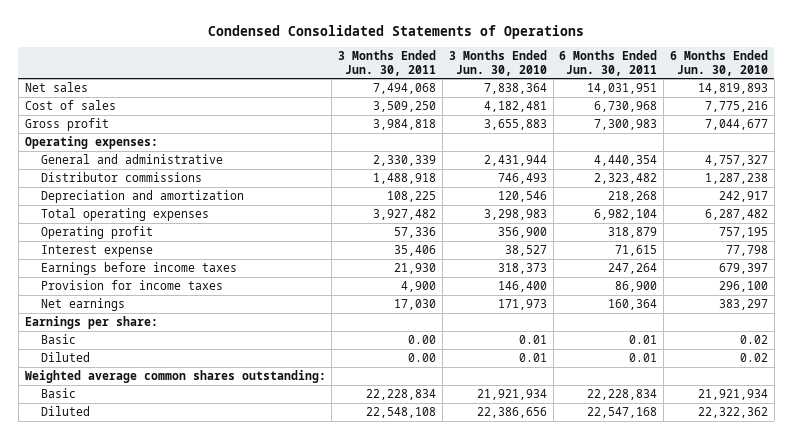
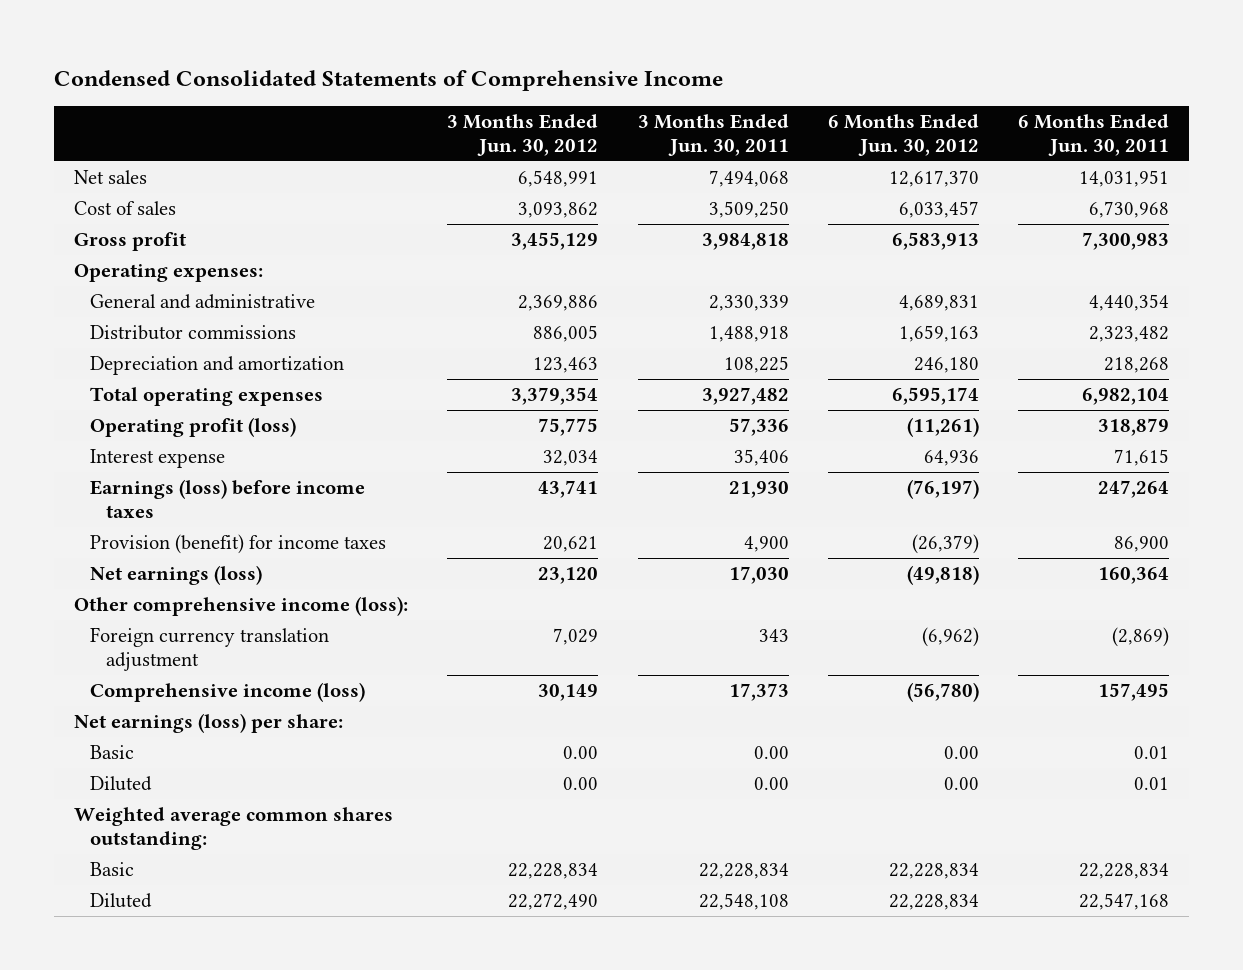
[208,24,585,39] Condensed Consolidated Statements of Operations -> [54,69,724,91] Condensed Consolidated Statements of Comprehensive Income
[448,50,547,76] 3 Months Ended Jun. 30, 2010 -> none
[669,50,768,76] 6 Months Ended Jun. 30, 2010 -> none
none -> [447,114,599,156] 3 Months Ended Jun. 30, 2012
none -> [827,114,979,156] 6 Months Ended Jun. 30, 2012
[40,225,153,239] Operating profit -> [90,416,297,437] Operating profit (loss)
[40,261,237,275] Earnings before income taxes -> [90,478,366,518] Earnings (loss) before income taxes
[40,279,223,290] Provision for income taxes -> [90,533,387,554] Provision (benefit) for income taxes
[40,297,125,311] Net earnings -> [90,564,263,585] Net earnings (loss)
none -> [74,595,409,616] Other comprehensive income (loss):
none -> [90,626,330,671] Foreign currency translation adjustment
none -> [90,681,366,702] Comprehensive income (loss)
[24,315,158,329] Earnings per share: -> [74,712,344,733] Net earnings (loss) per share:

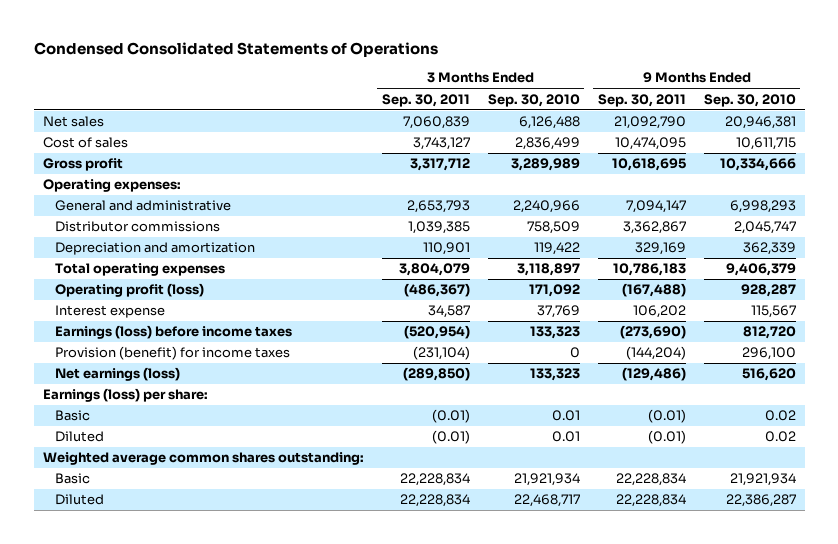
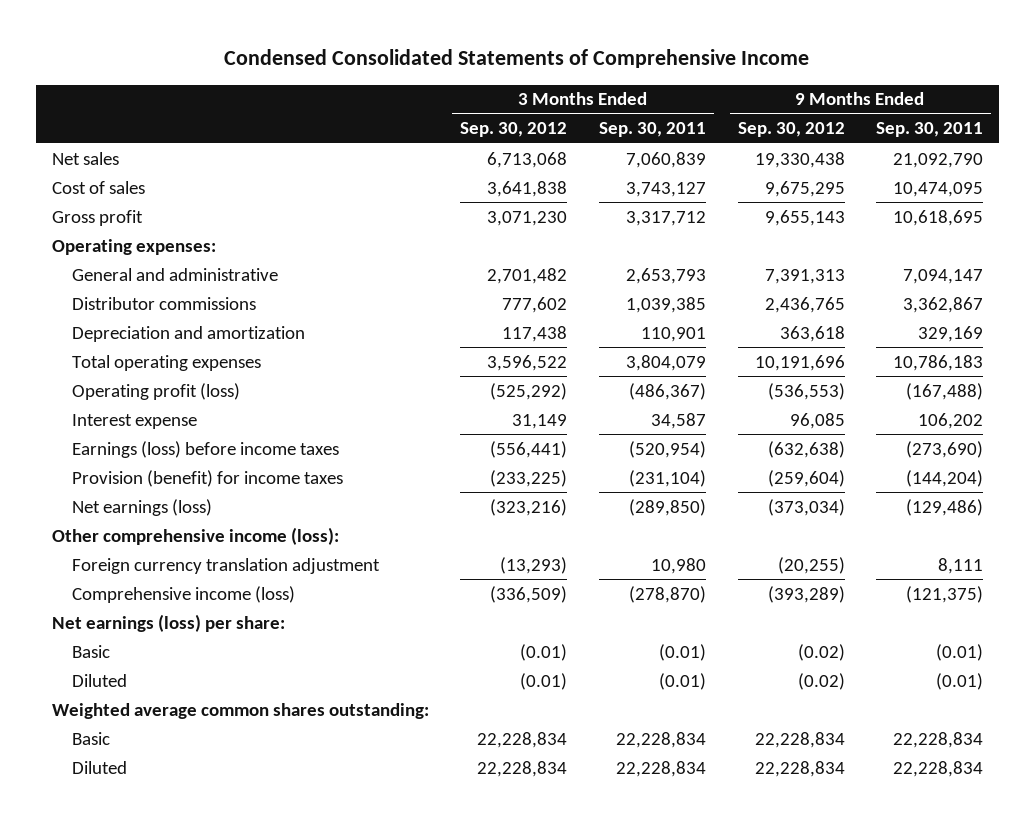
[33,41,438,57] Condensed Consolidated Statements of Operations -> [224,49,810,69] Condensed Consolidated Statements of Comprehensive Income
[487,93,580,107] Sep. 30, 2010 -> none
[703,93,796,107] Sep. 30, 2010 -> none
none -> [460,122,568,138] Sep. 30, 2012
none -> [737,122,845,138] Sep. 30, 2012
none -> [51,526,339,545] Other comprehensive income (loss):
none -> [72,557,381,574] Foreign currency translation adjustment
none -> [72,585,296,603] Comprehensive income (loss)
[42,388,208,403] Earnings (loss) per share: -> [51,613,285,632] Net earnings (loss) per share:

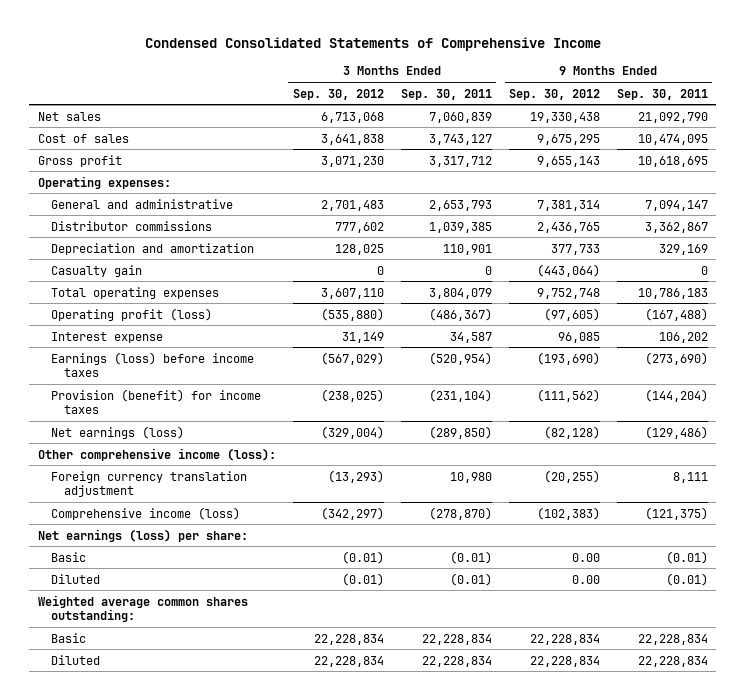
[487,267,568,284] 2,701,482 -> [320,199,384,211] 2,701,483
[764,268,845,284] 7,391,313 -> [536,199,600,211] 7,381,314
[502,325,568,342] 117,438 -> [334,243,384,255] 128,025
[779,325,845,342] 363,618 -> [550,243,600,255] 377,733
none -> [50,264,142,277] Casualty gain
[487,354,568,371] 3,596,522 -> [320,287,384,299] 3,607,110
[754,354,845,371] 10,191,696 -> [536,287,600,299] 9,752,748
[490,382,568,400] (525,292) -> [320,307,384,321] (535,880)
[767,382,845,400] (536,553) -> [543,307,600,321] (97,605)
[490,440,568,458] (556,441) -> [320,351,384,365] (567,029)
[767,440,845,458] (632,638) -> [536,351,600,365] (193,690)
[490,469,568,487] (233,225) -> [320,388,384,402] (238,025)
[767,469,845,487] (259,604) -> [536,388,600,402] (111,562)
[490,498,568,516] (323,216) -> [320,425,384,439] (329,004)
[767,498,845,516] (373,034) -> [543,425,600,439] (82,128)
[490,585,568,603] (336,509) -> [320,506,384,520] (342,297)
[767,585,845,603] (393,289) -> [536,506,600,520] (102,383)
[797,643,845,661] (0.02) -> [571,552,600,562] 0.00
[797,672,845,690] (0.02) -> [571,574,600,584] 0.00

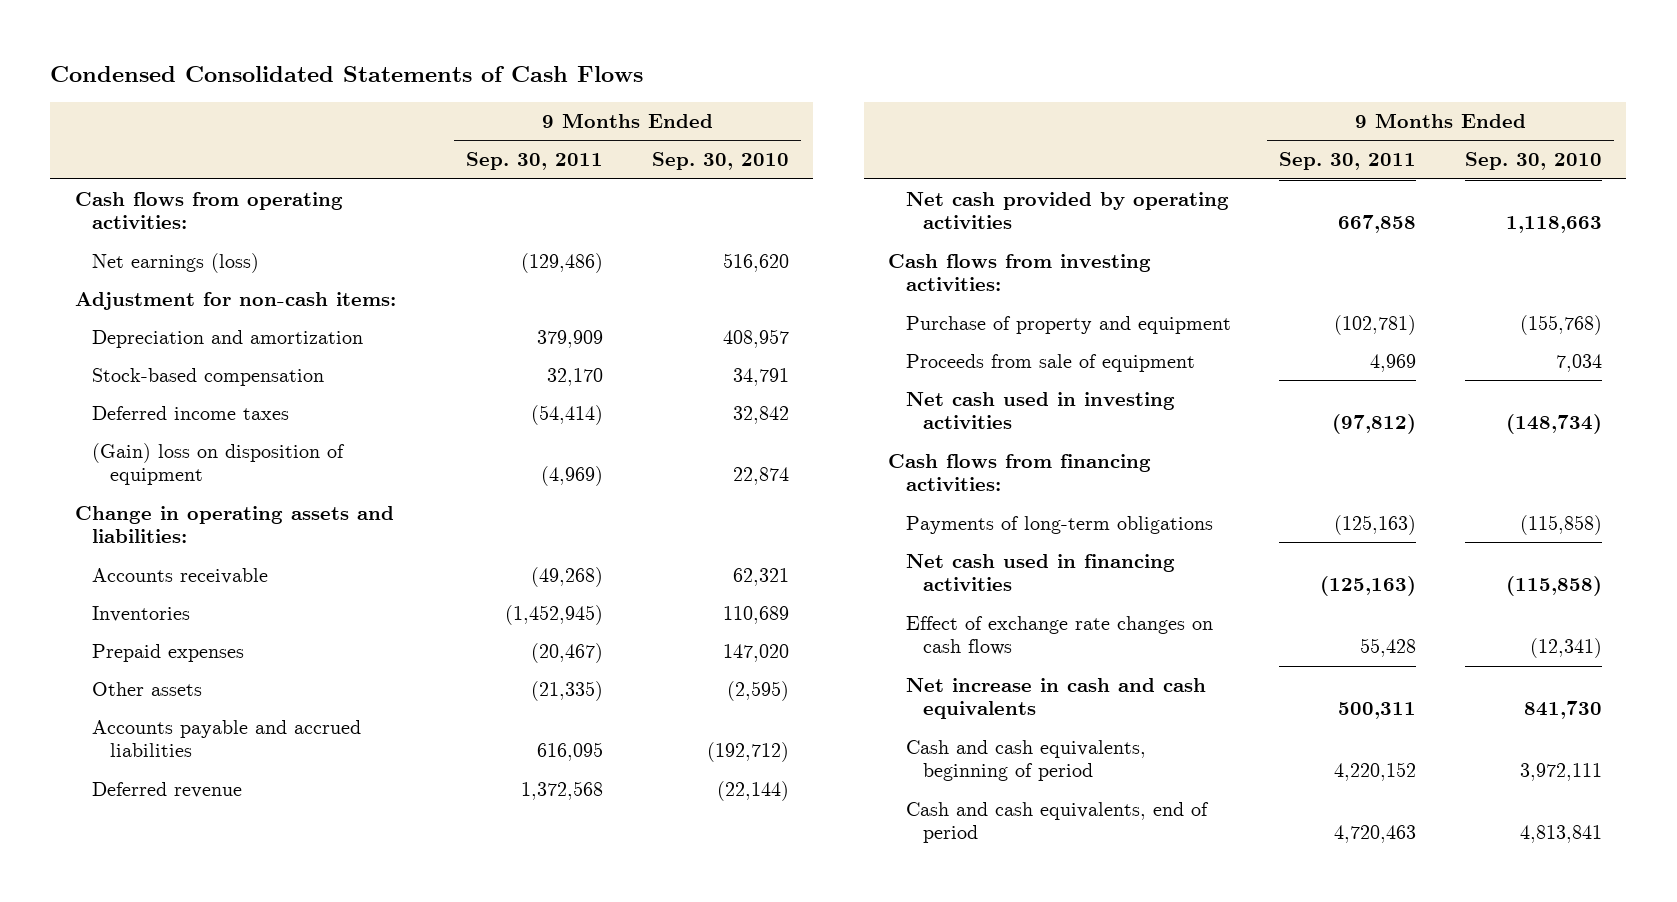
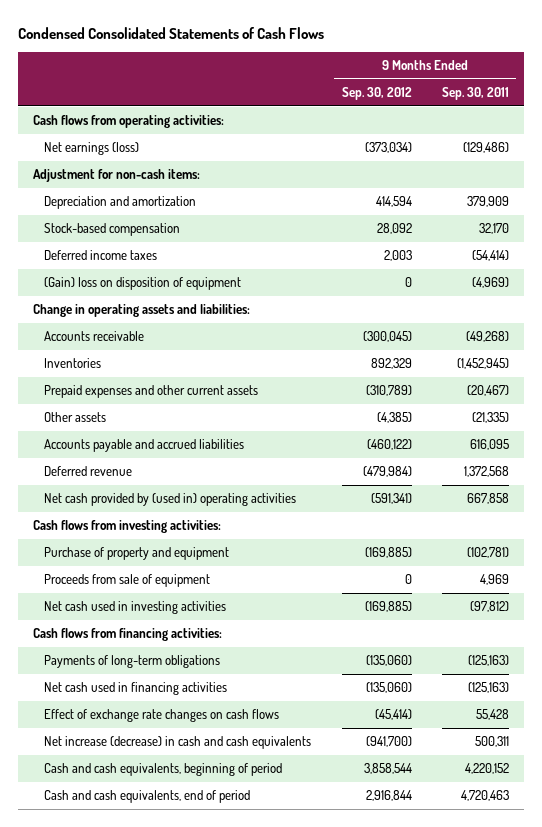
[651,152,789,171] Sep. 30, 2010 -> none
none -> [341,87,412,101] Sep. 30, 2012
[92,644,245,663] Prepaid expenses -> [44,385,259,399] Prepaid expenses and other current assets
[905,192,1229,230] Net cash provided by operating activities -> [44,493,297,507] Net cash provided by (used in) operating activities
[905,678,1206,720] Net increase in cash and cash equivalents -> [44,736,312,750] Net increase (decrease) in cash and cash equivalents

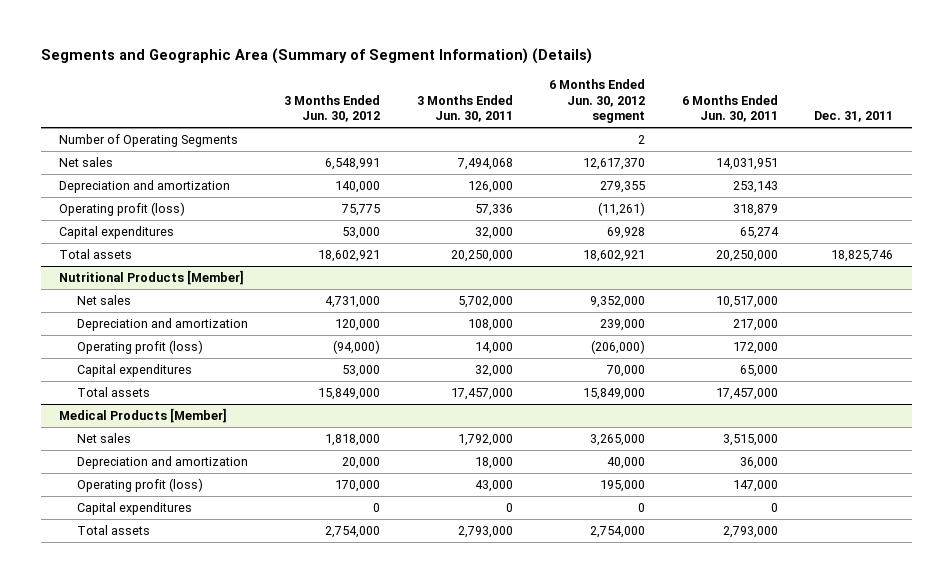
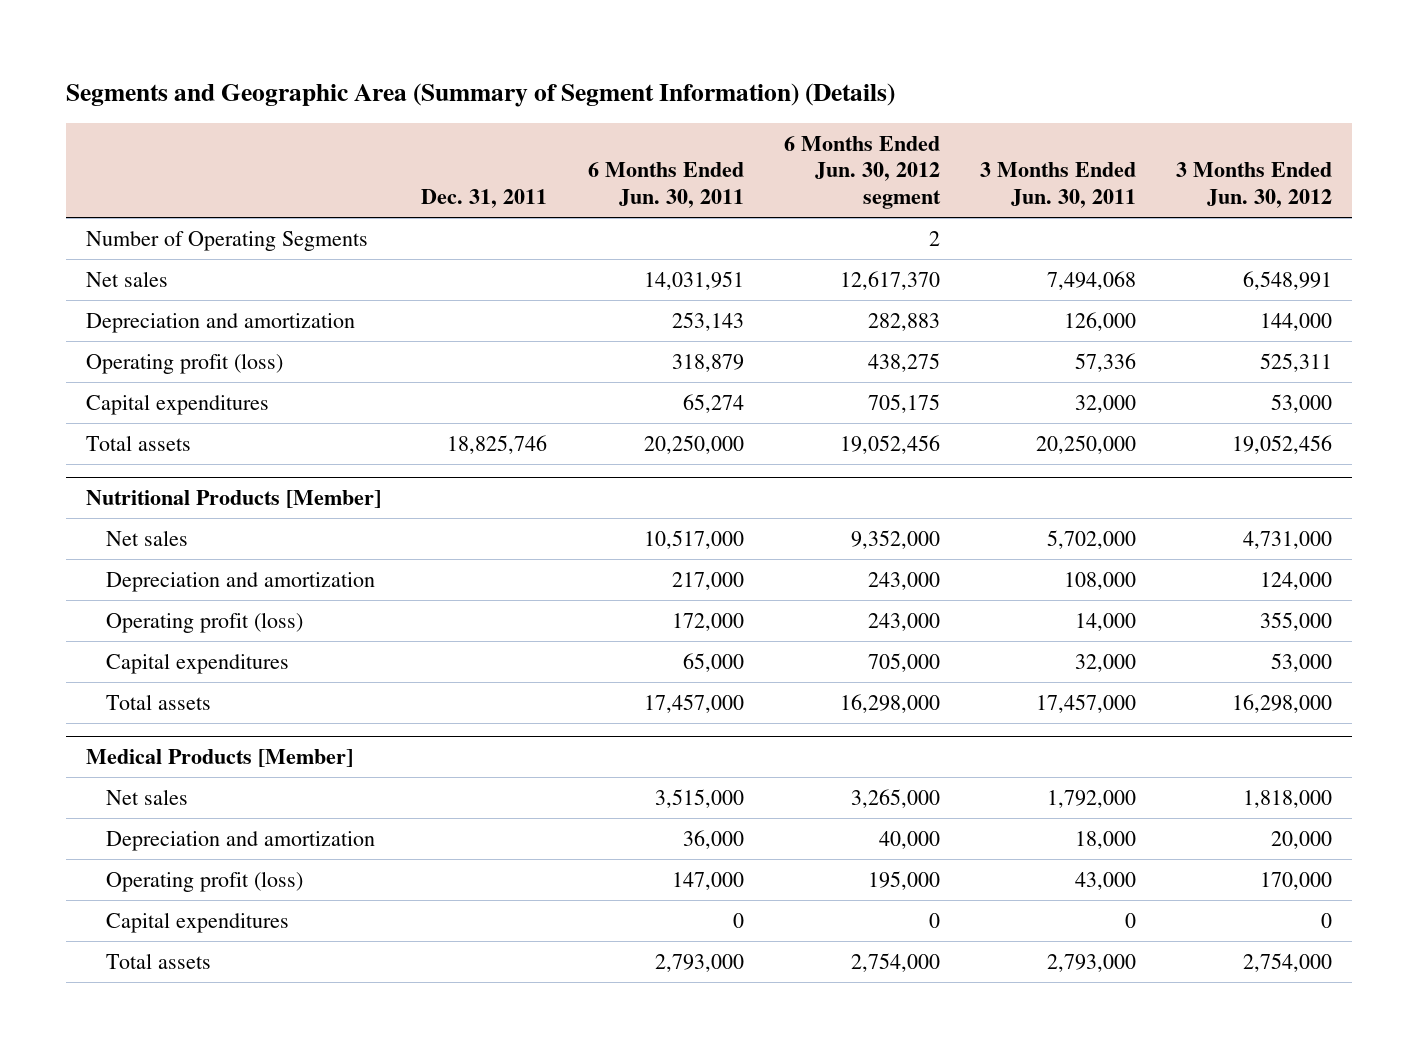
[335,180,381,193] 140,000 -> [1260,312,1333,331] 144,000
[600,180,646,193] 279,355 -> [867,312,940,331] 282,883
[341,203,381,216] 75,775 -> [1260,352,1333,372] 525,311
[598,201,646,216] (11,261) -> [867,352,940,372] 438,275
[607,226,646,239] 69,928 -> [867,393,940,413] 705,175
[318,249,381,262] 18,602,921 -> [1232,434,1333,454] 19,052,456
[583,249,646,262] 18,602,921 -> [839,434,940,454] 19,052,456
[335,318,381,331] 120,000 -> [1260,571,1333,590] 124,000
[600,318,646,331] 239,000 -> [867,571,940,590] 243,000
[333,339,381,354] (94,000) -> [1260,611,1333,631] 355,000
[591,339,646,354] (206,000) -> [867,612,940,631] 243,000
[606,364,646,377] 70,000 -> [867,652,940,672] 705,000
[318,387,381,400] 15,849,000 -> [1232,693,1333,713] 16,298,000
[583,387,646,400] 15,849,000 -> [839,693,940,713] 16,298,000

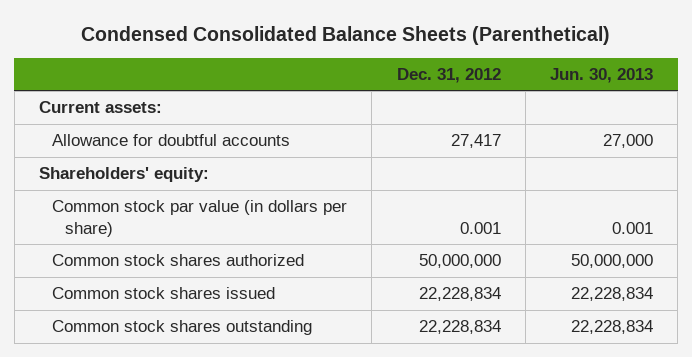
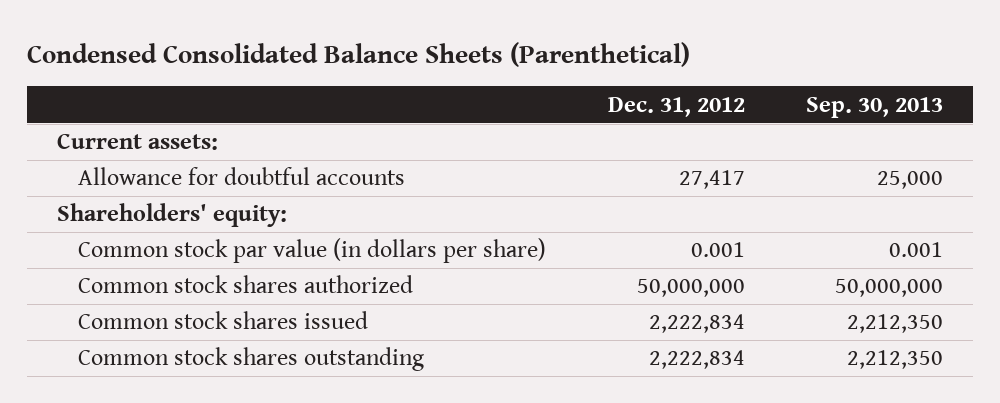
[550,68,654,84] Jun. 30, 2013 -> none
none -> [805,96,943,118] Sep. 30, 2013
[418,287,501,302] 22,228,834 -> [648,314,745,334] 2,222,834
[418,320,501,335] 22,228,834 -> [648,350,745,370] 2,222,834

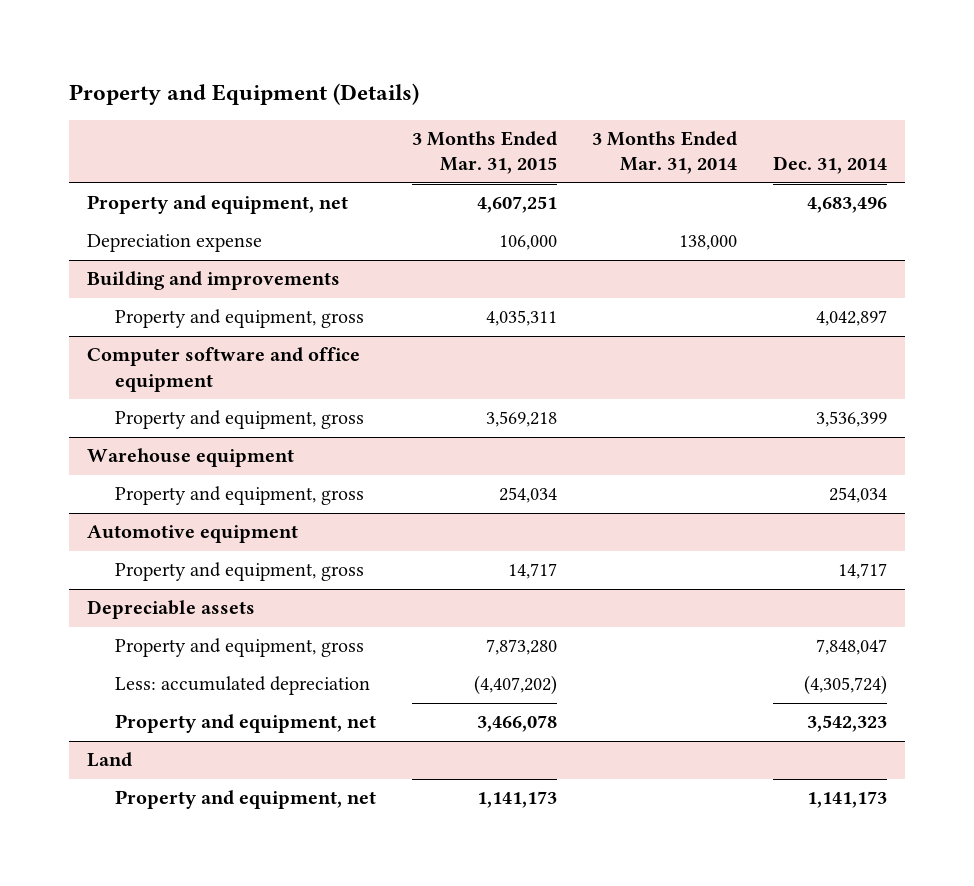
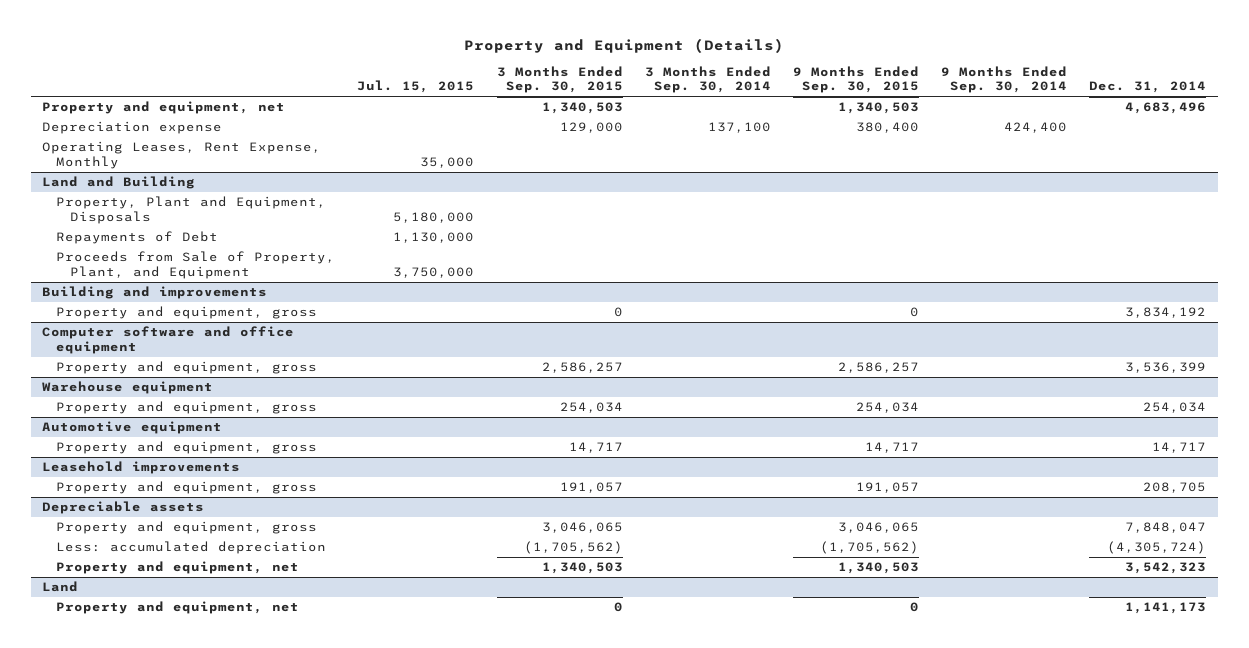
[411,131,557,175] 3 Months Ended Mar. 31, 2015 -> none
[592,131,738,175] 3 Months Ended Mar. 31, 2014 -> none
none -> [357,80,475,94] Jul. 15, 2015
none -> [496,65,623,94] 3 Months Ended Sep. 30, 2015
none -> [644,65,771,94] 3 Months Ended Sep. 30, 2014
none -> [793,65,920,94] 9 Months Ended Sep. 30, 2015
none -> [941,65,1068,94] 9 Months Ended Sep. 30, 2014
none -> [42,141,322,169] Operating Leases, Rent Expense, Monthly
none -> [42,176,196,190] Land and Building
none -> [56,196,327,224] Property, Plant and Equipment, Disposals
none -> [56,231,219,245] Repayments of Debt
none -> [56,251,336,279] Proceeds from Sale of Property, Plant, and Equipment
[816,310,888,327] 4,042,897 -> [1125,307,1207,319] 3,834,192
none -> [42,461,241,475] Leasehold improvements
none -> [56,481,318,495] Property and equipment, gross

